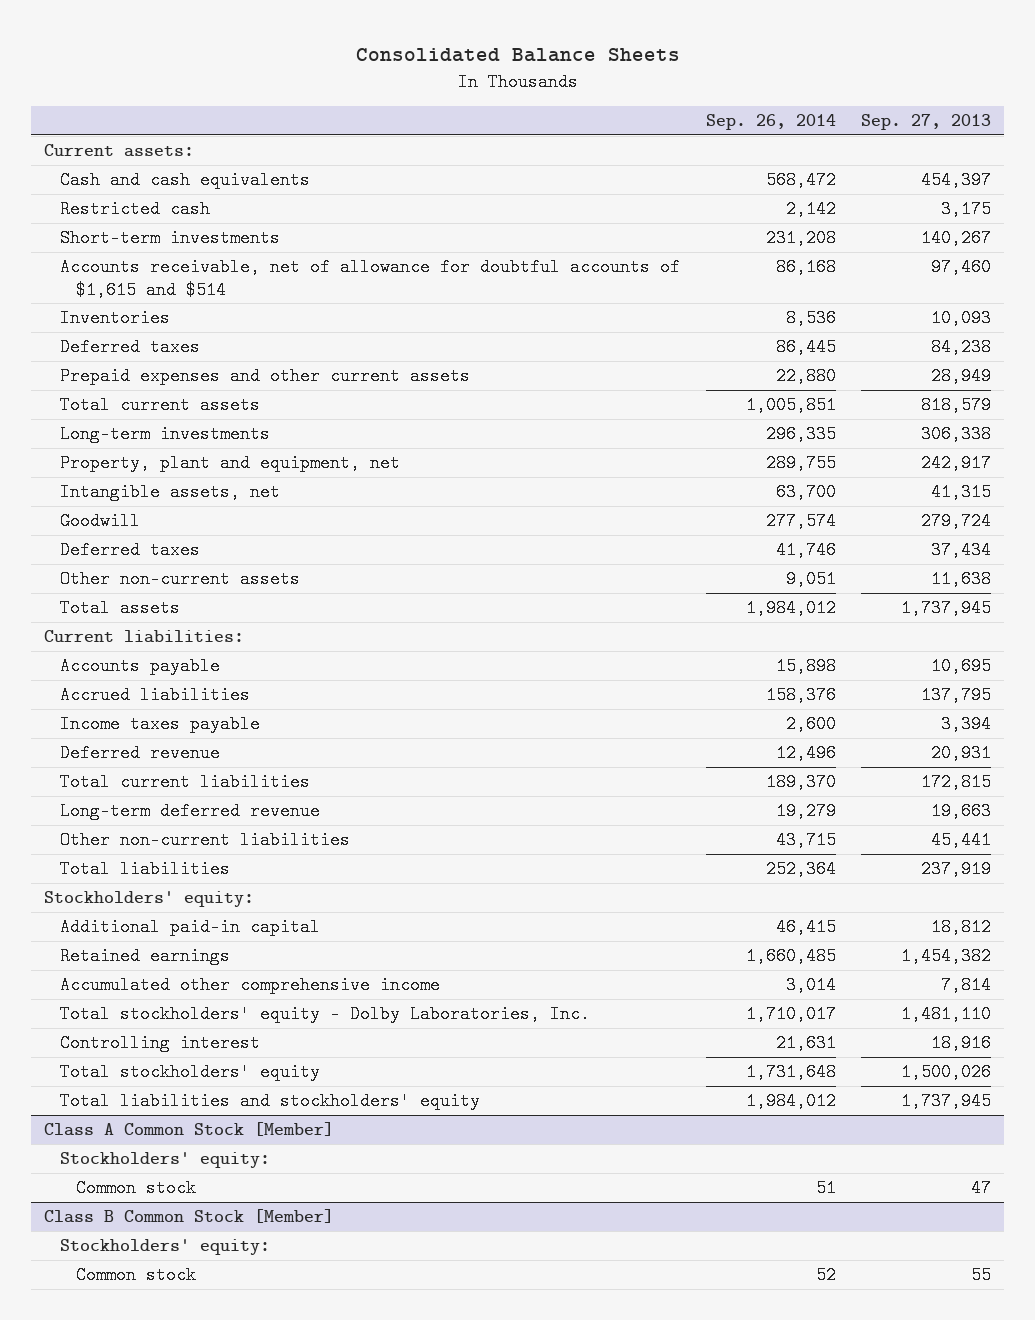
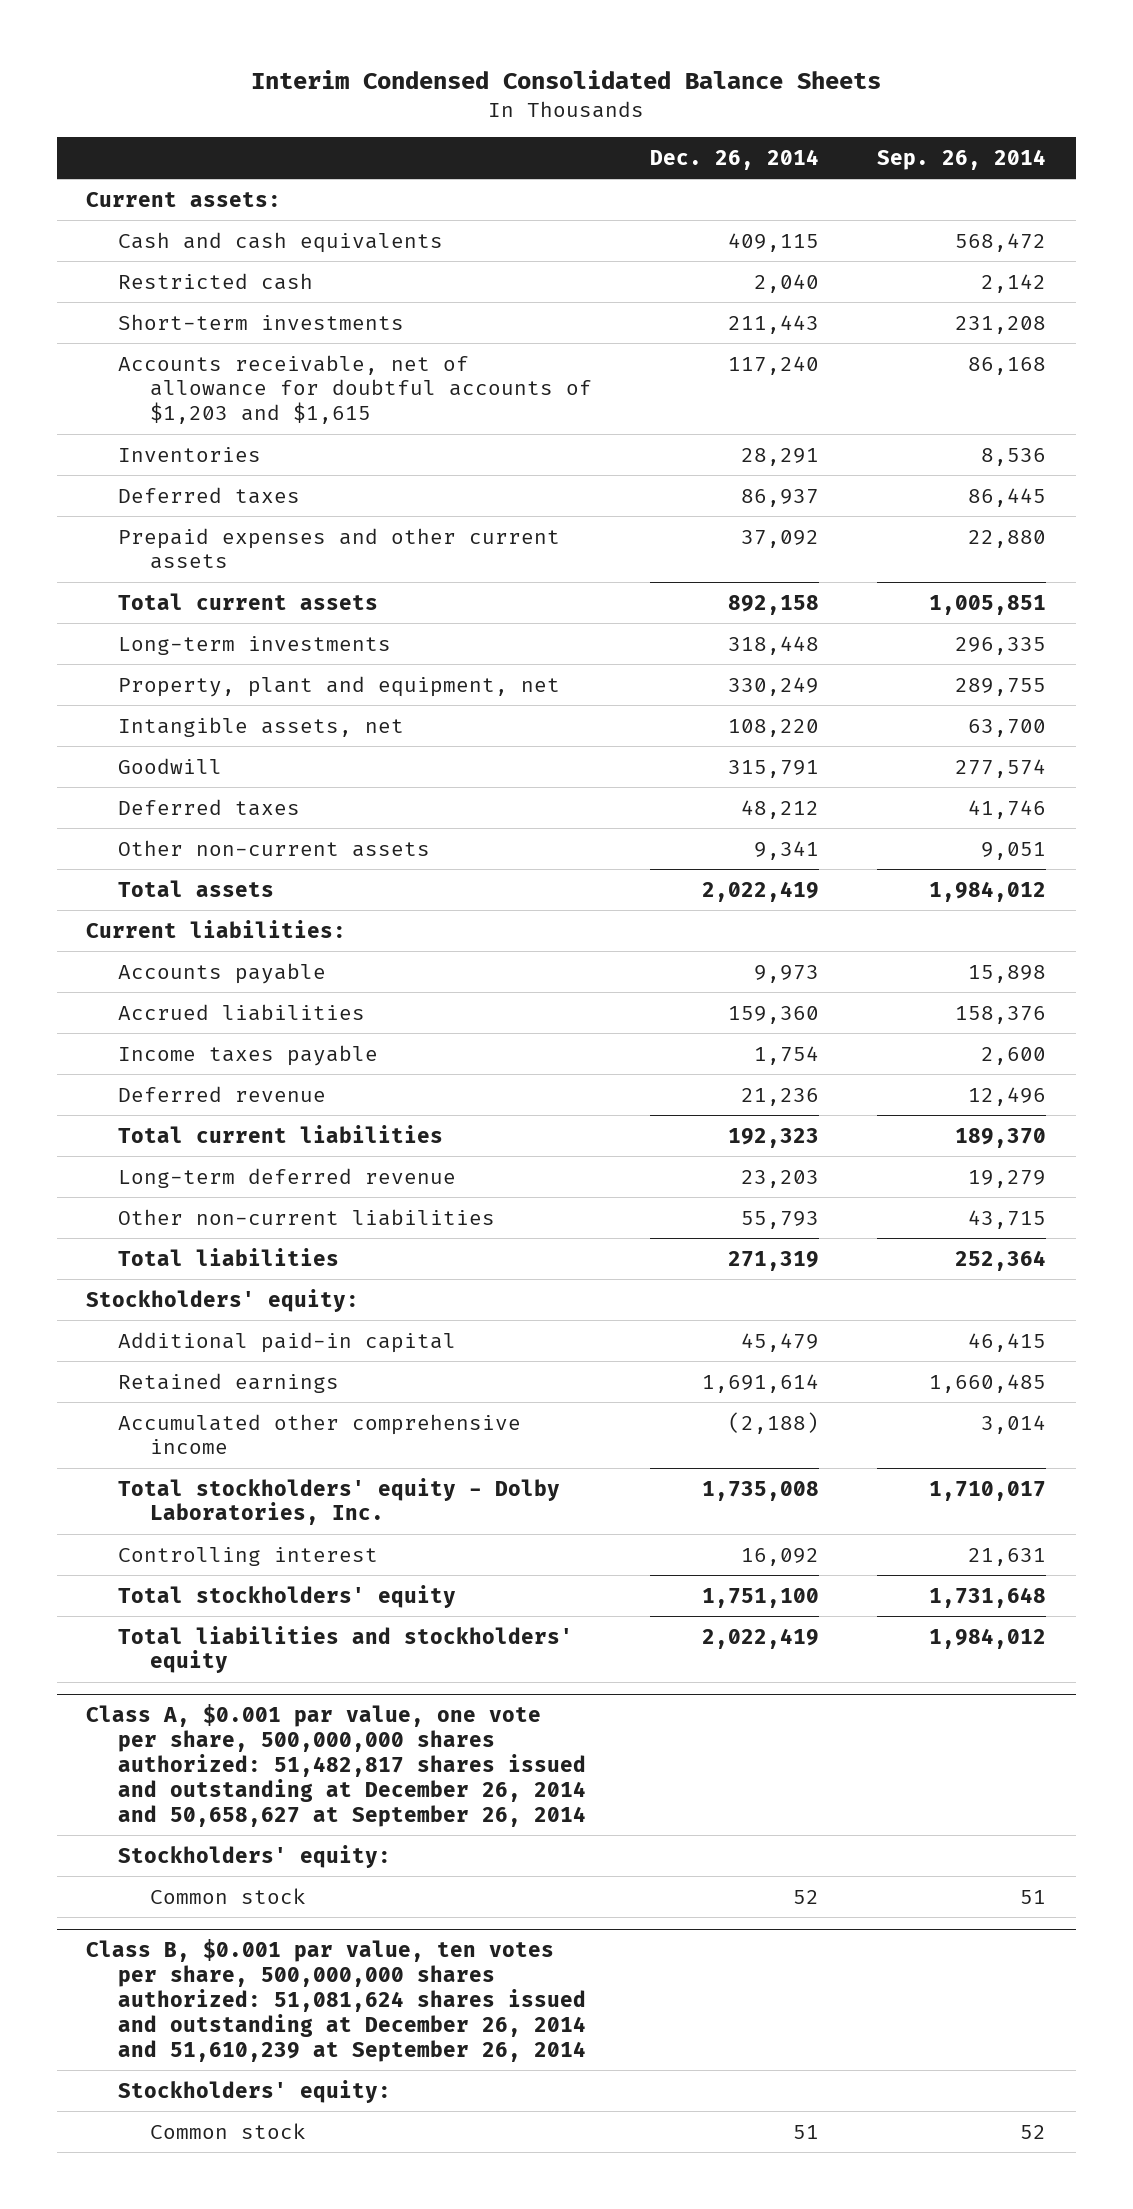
[355,47,680,62] Consolidated Balance Sheets -> [251,70,882,90] Interim Condensed Consolidated Balance Sheets
[861,114,992,131] Sep. 27, 2013 -> none
none -> [650,148,820,170] Dec. 26, 2014
[59,258,680,299] Accounts receivable, net of allowance for doubtful accounts of $1,615 and $514 -> [118,354,593,425] Accounts receivable, net of allowance for doubtful accounts of $1,203 and $1,615
[43,1122,334,1137] Class A Common Stock [Member] -> none
none -> [86,1703,587,1827] Class A, $0.001 par value, one vote per share, 500,000,000 shares authorized: 51,482,817 shares issued and outstanding at December 26, 2014 and 50,658,627 at September 26, 2014
[43,1209,334,1224] Class B Common Stock [Member] -> none
none -> [86,1938,587,2062] Class B, $0.001 par value, ten votes per share, 500,000,000 shares authorized: 51,081,624 shares issued and outstanding at December 26, 2014 and 51,610,239 at September 26, 2014

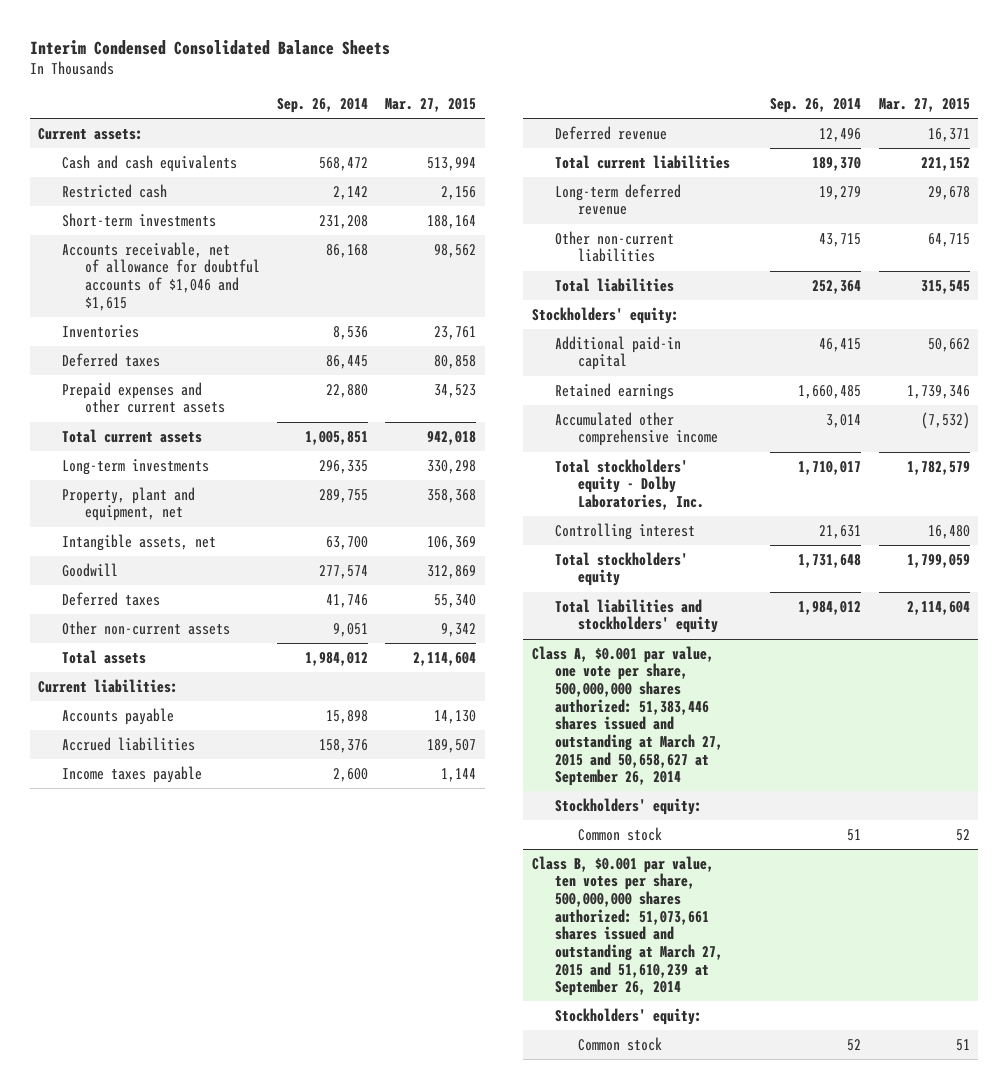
[650,148,820,170] Dec. 26, 2014 -> none
none -> [385,98,477,113] Mar. 27, 2015
[118,354,593,425] Accounts receivable, net of allowance for doubtful accounts of $1,203 and $1,615 -> [61,241,260,311] Accounts receivable, net of allowance for doubtful accounts of $1,046 and $1,615
[86,1703,587,1827] Class A, $0.001 par value, one vote per share, 500,000,000 shares authorized: 51,482,817 shares issued and outstanding at December 26, 2014 and 50,658,627 at September 26, 2014 -> [531,645,724,787] Class A, $0.001 par value, one vote per share, 500,000,000 shares authorized: 51,383,446 shares issued and outstanding at March 27, 2015 and 50,658,627 at September 26, 2014
[86,1938,587,2062] Class B, $0.001 par value, ten votes per share, 500,000,000 shares authorized: 51,081,624 shares issued and outstanding at December 26, 2014 and 51,610,239 at September 26, 2014 -> [531,855,724,997] Class B, $0.001 par value, ten votes per share, 500,000,000 shares authorized: 51,073,661 shares issued and outstanding at March 27, 2015 and 51,610,239 at September 26, 2014

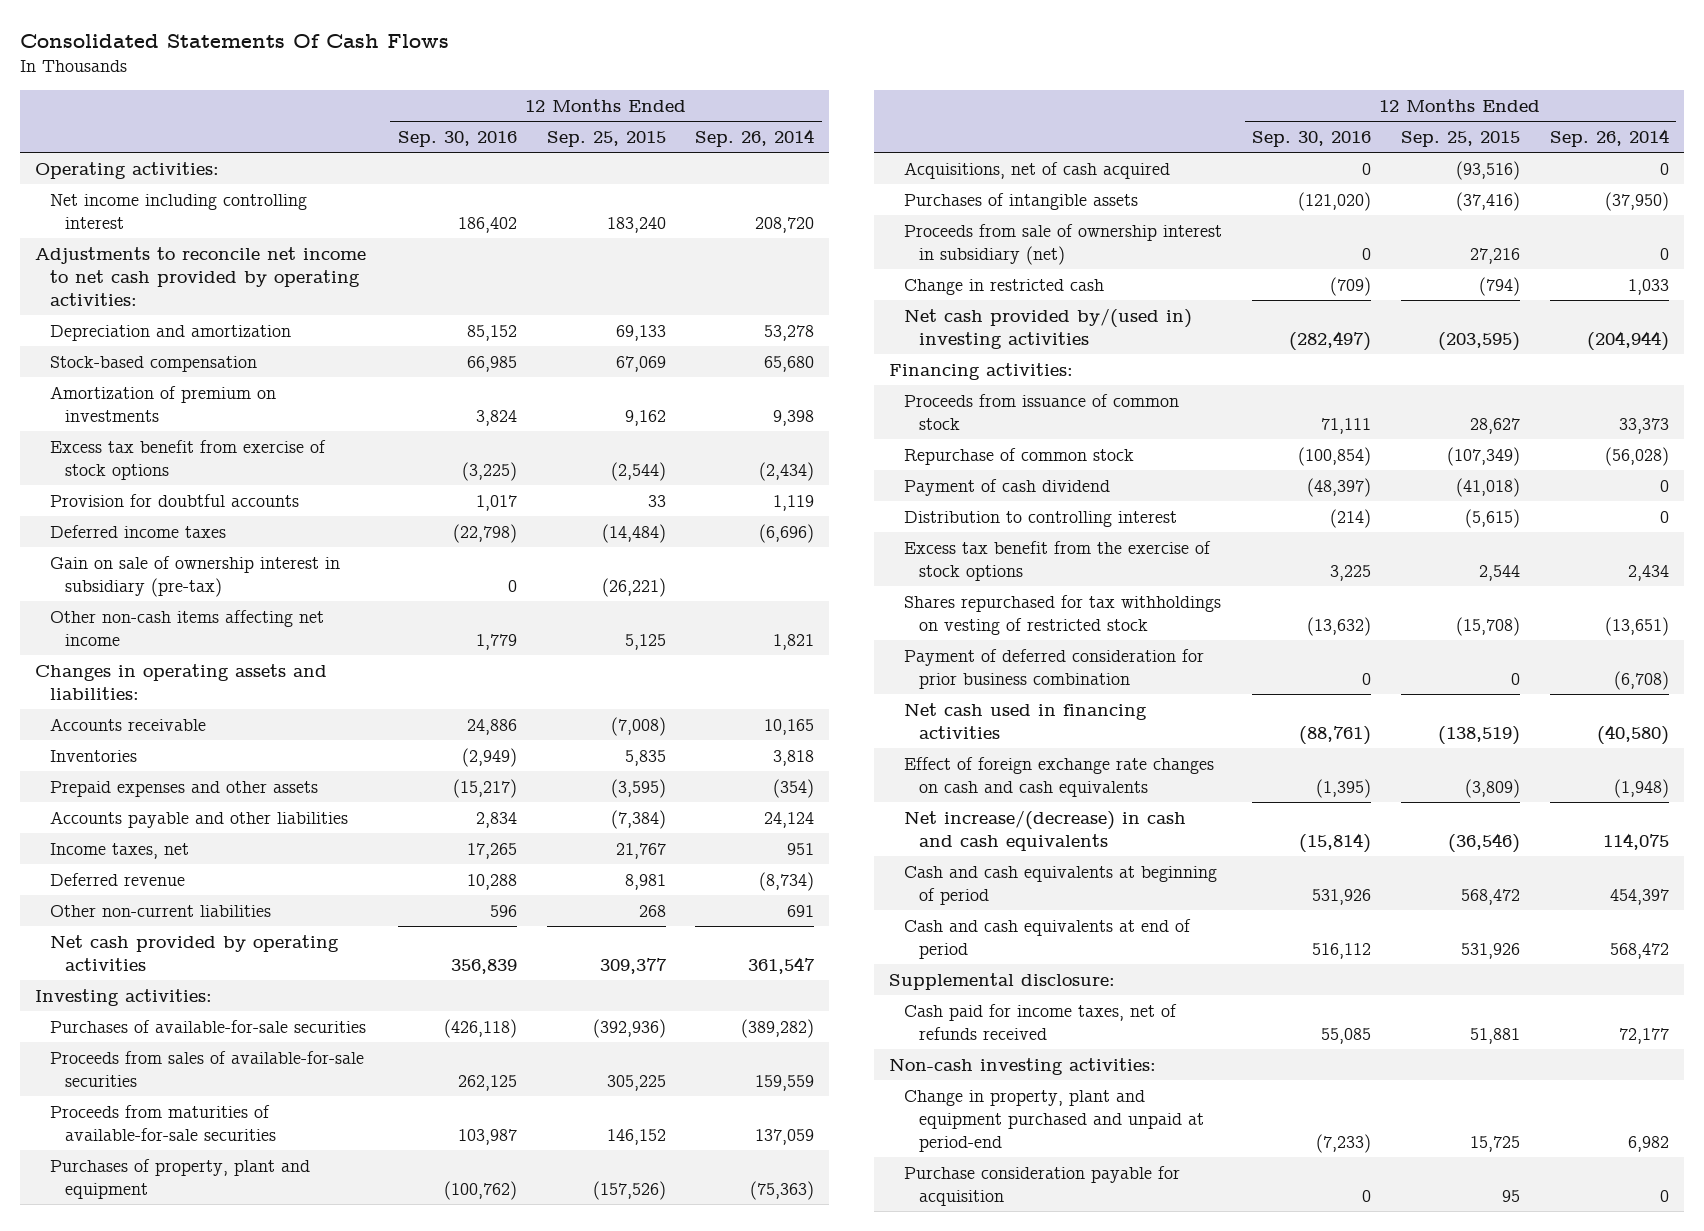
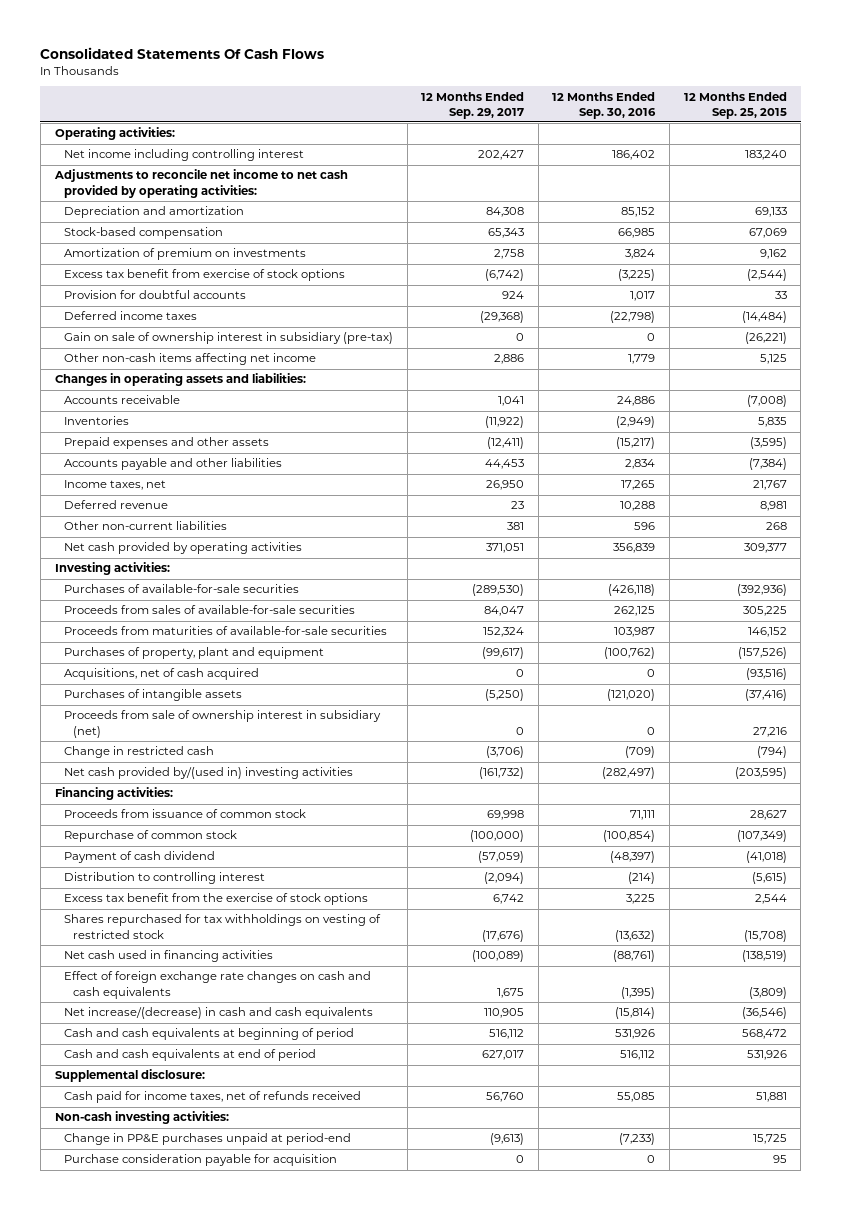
[695,128,815,147] Sep. 26, 2014 -> none
none -> [421,91,525,119] 12 Months Ended Sep. 29, 2017
[904,648,1205,689] Payment of deferred consideration for prior business combination -> none
[904,1089,1205,1153] Change in property, plant and equipment purchased and unpaid at period-end -> [63,1133,351,1146] Change in PP&E purchases unpaid at period-end

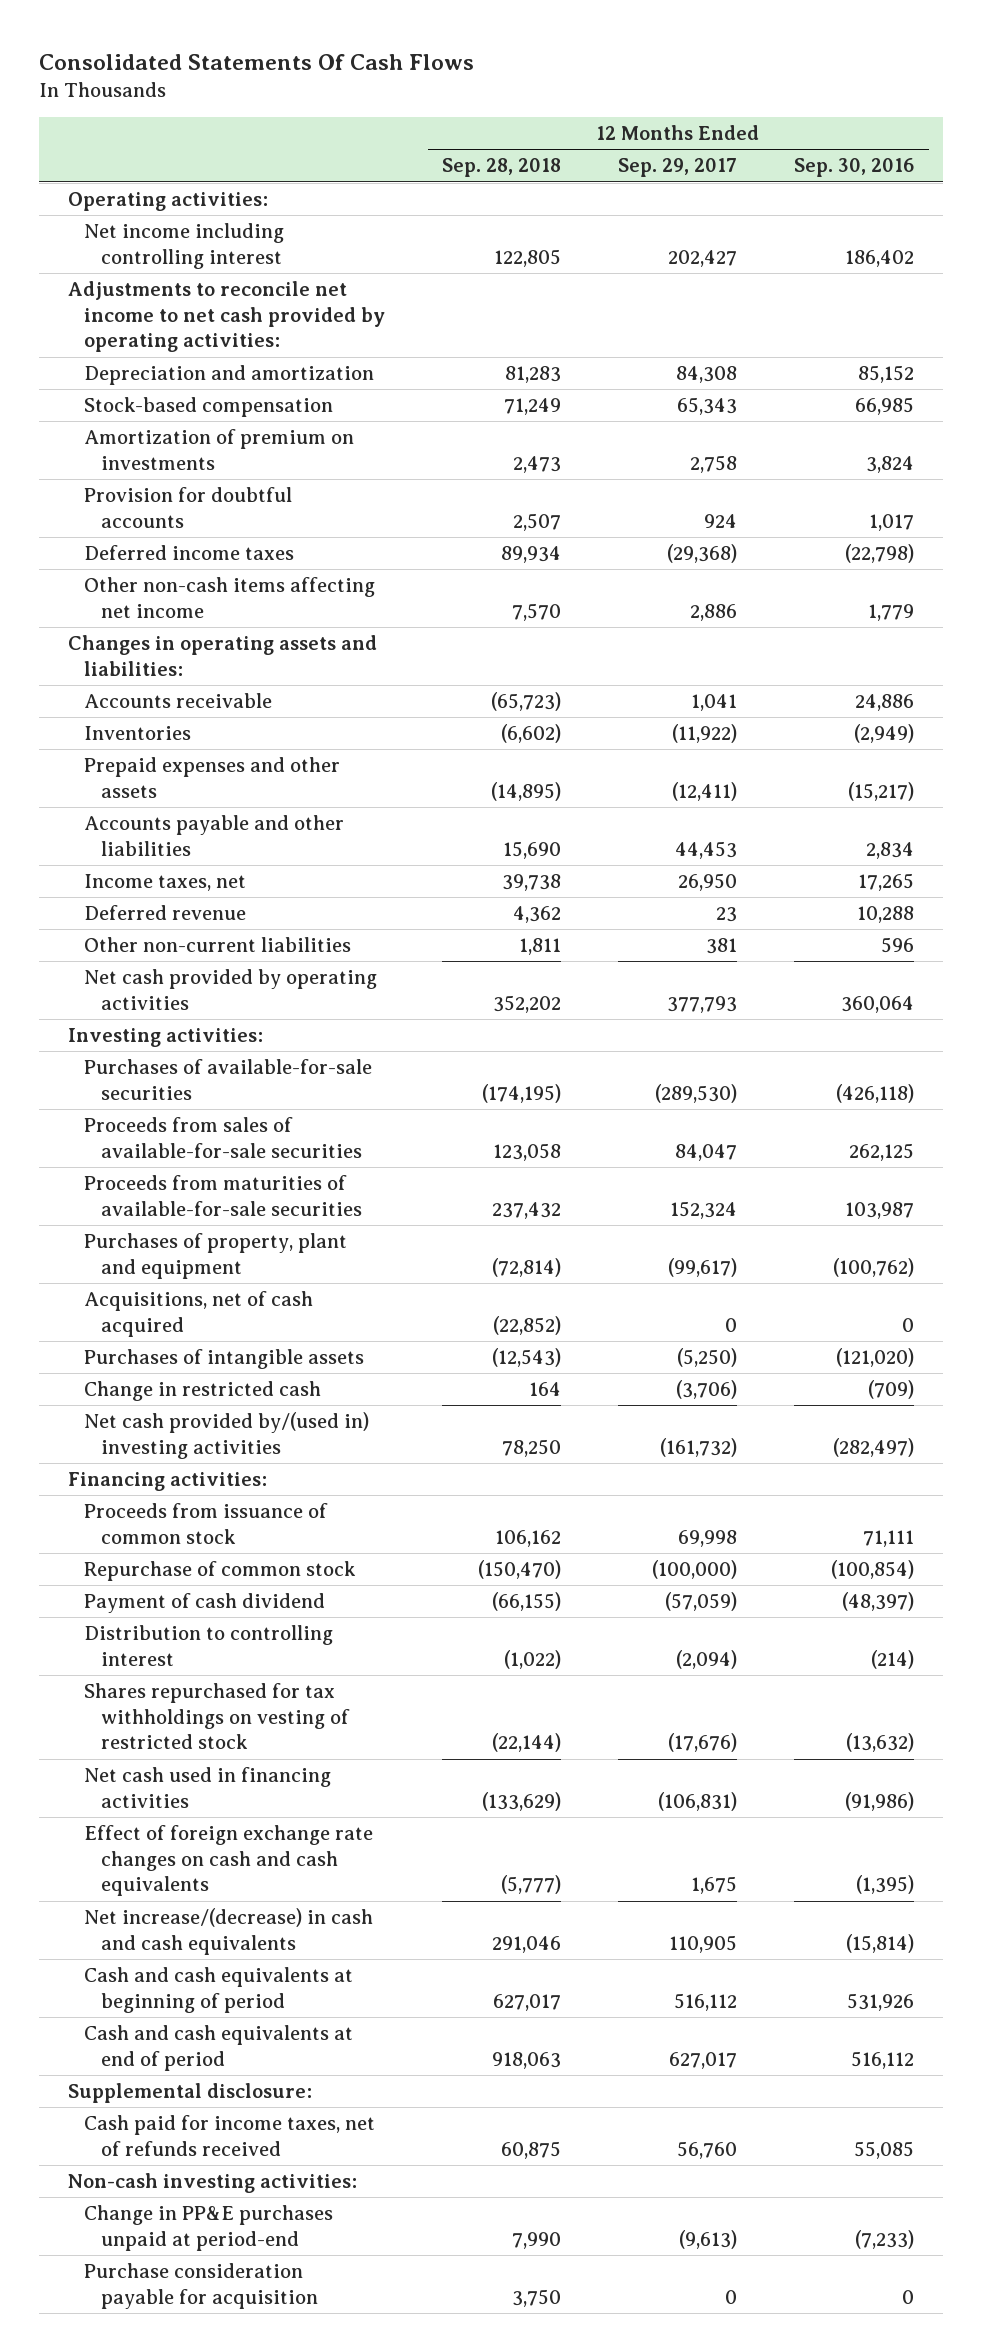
[683,91,787,119] 12 Months Ended Sep. 25, 2015 -> none
none -> [442,158,562,178] Sep. 28, 2018
[63,269,345,282] Excess tax benefit from exercise of stock options -> none
[63,332,393,345] Gain on sale of ownership interest in subsidiary (pre-tax) -> none
[486,543,525,554] 371,051 -> [667,995,738,1013] 377,793
[613,543,656,554] 356,839 -> [841,995,915,1013] 360,064
[63,710,381,738] Proceeds from sale of ownership interest in subsidiary (net) -> none
[63,893,368,906] Excess tax benefit from the exercise of stock options -> none
[472,950,525,963] (100,089) -> [658,1791,738,1811] (106,831)
[613,950,656,963] (88,761) -> [845,1791,915,1811] (91,986)

